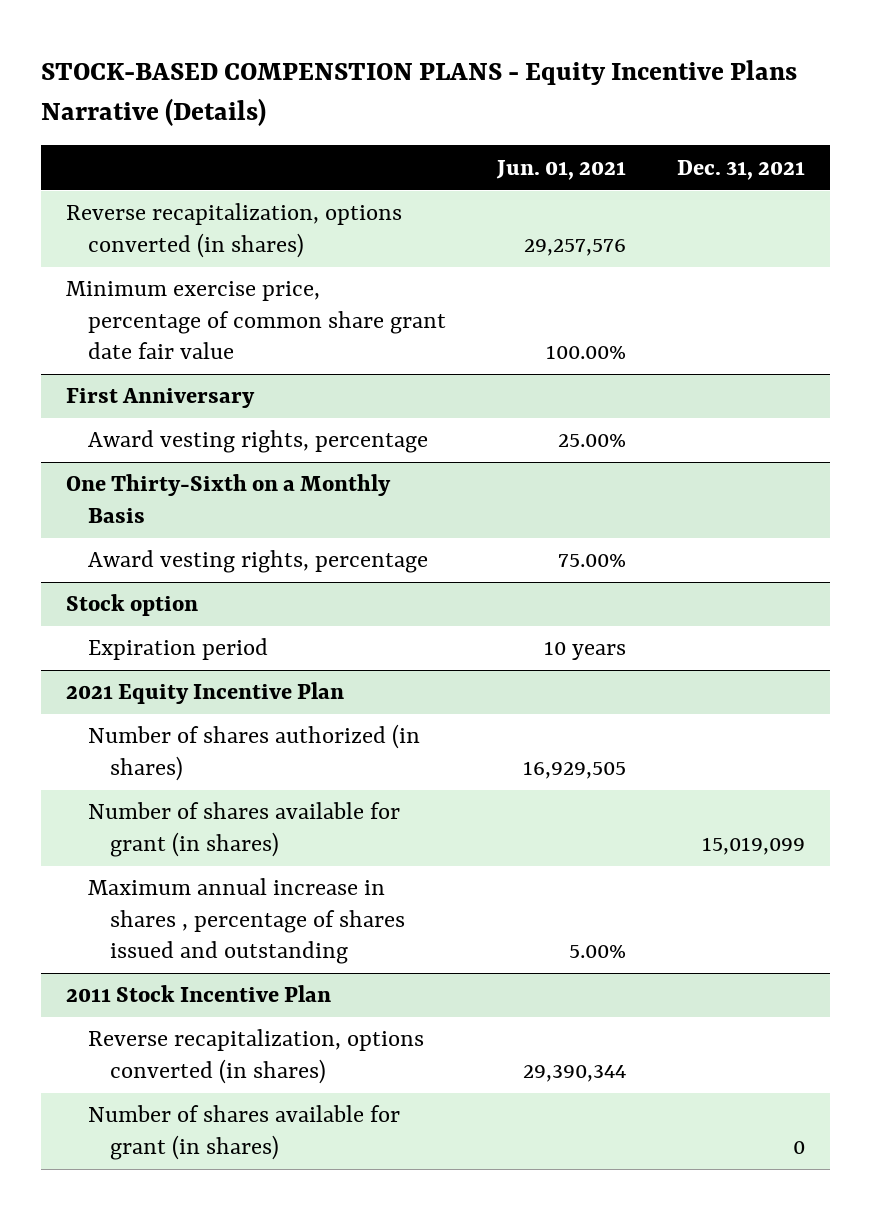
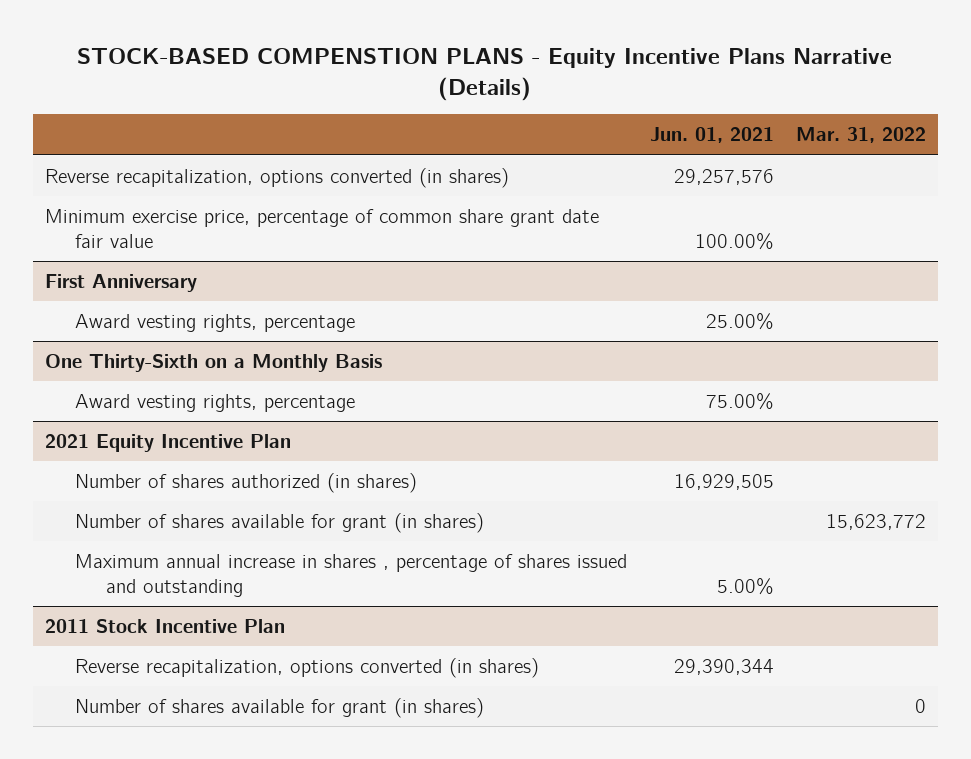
[676,159,805,180] Dec. 31, 2021 -> none
none -> [796,127,927,144] Mar. 31, 2022
[66,594,199,617] Stock option -> none
[88,638,269,661] Expiration period -> none

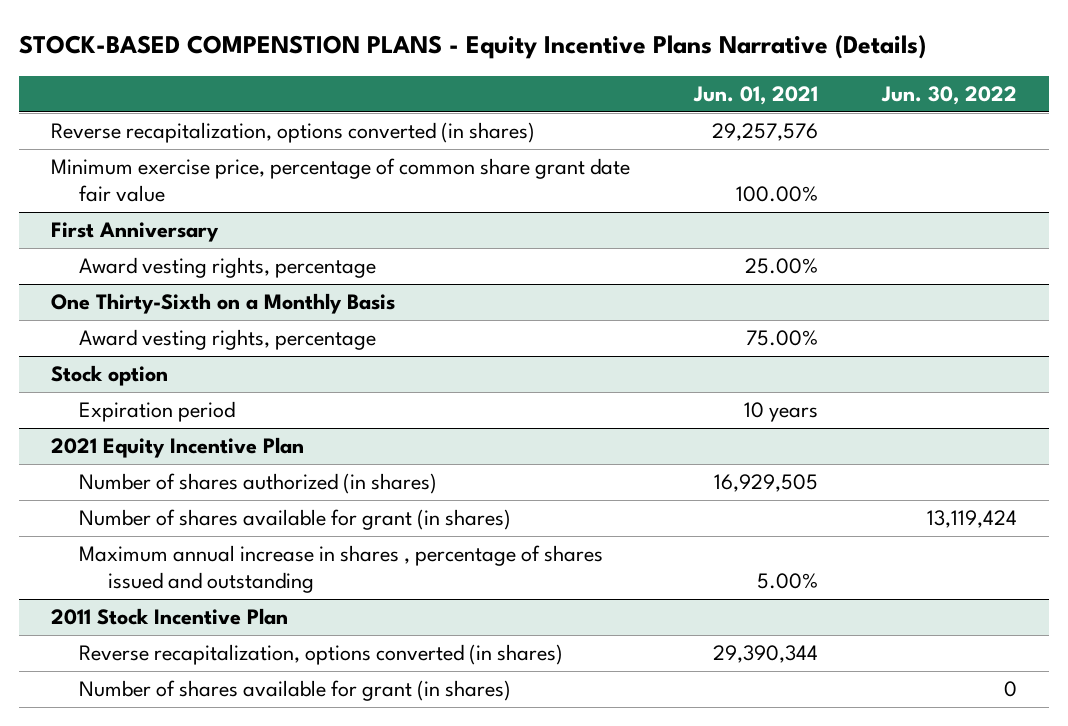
[796,127,927,144] Mar. 31, 2022 -> none
none -> [880,85,1017,105] Jun. 30, 2022
none -> [51,365,169,387] Stock option
none -> [79,401,236,423] Expiration period

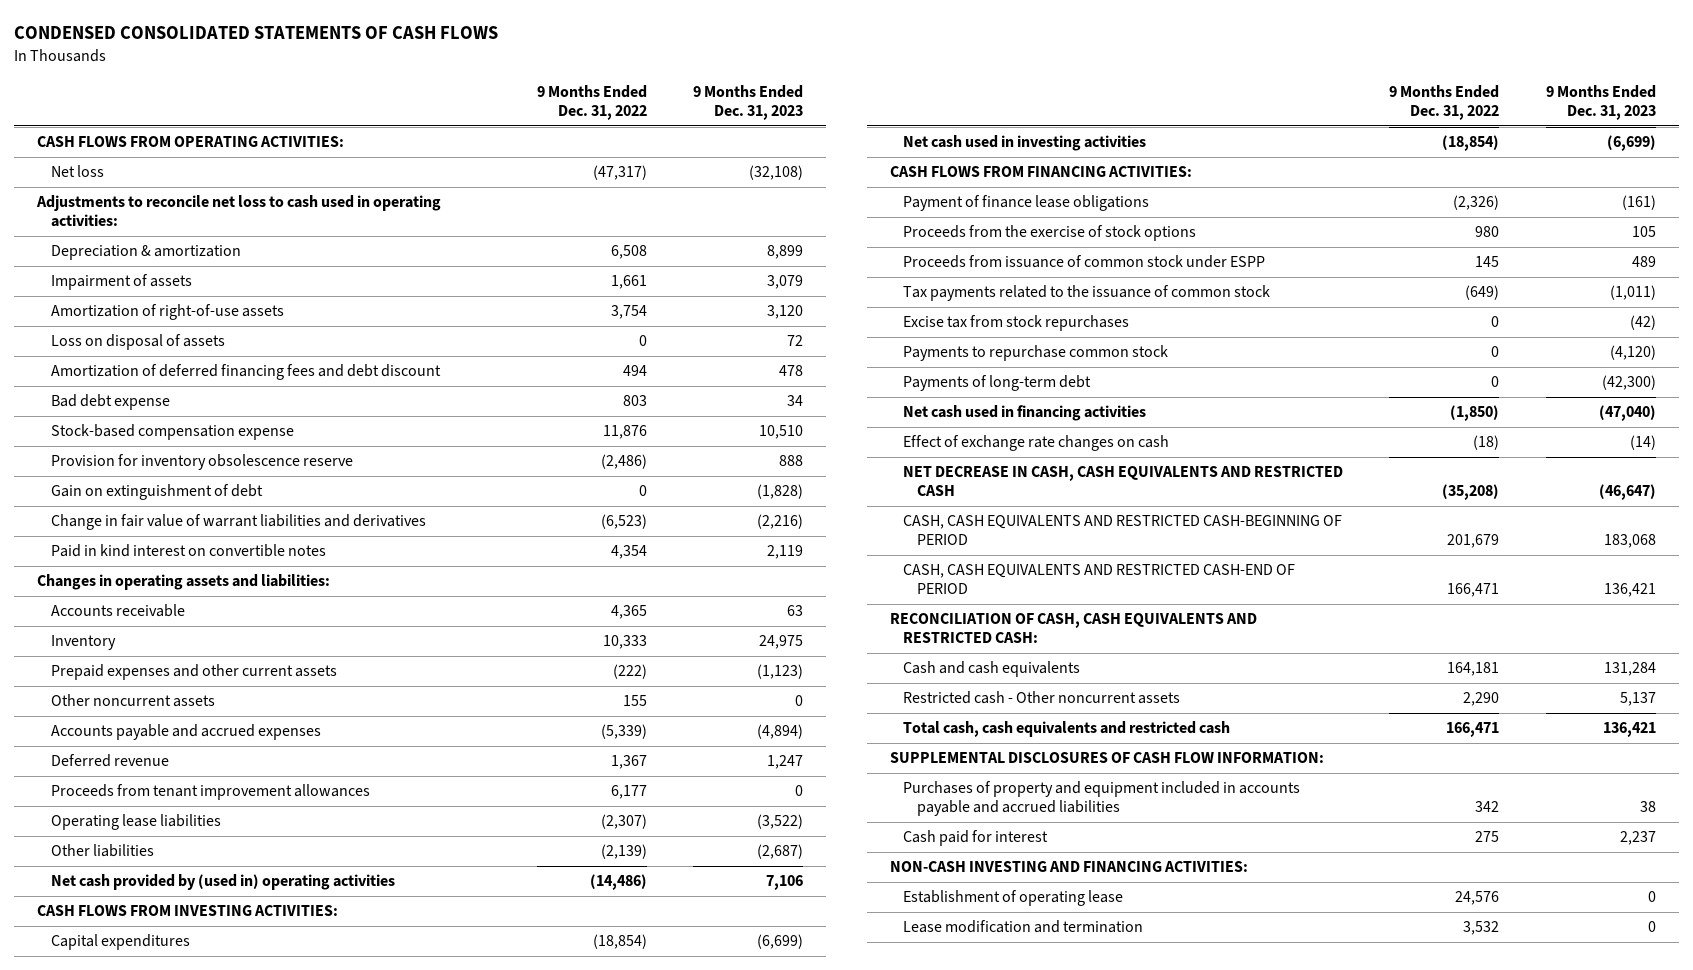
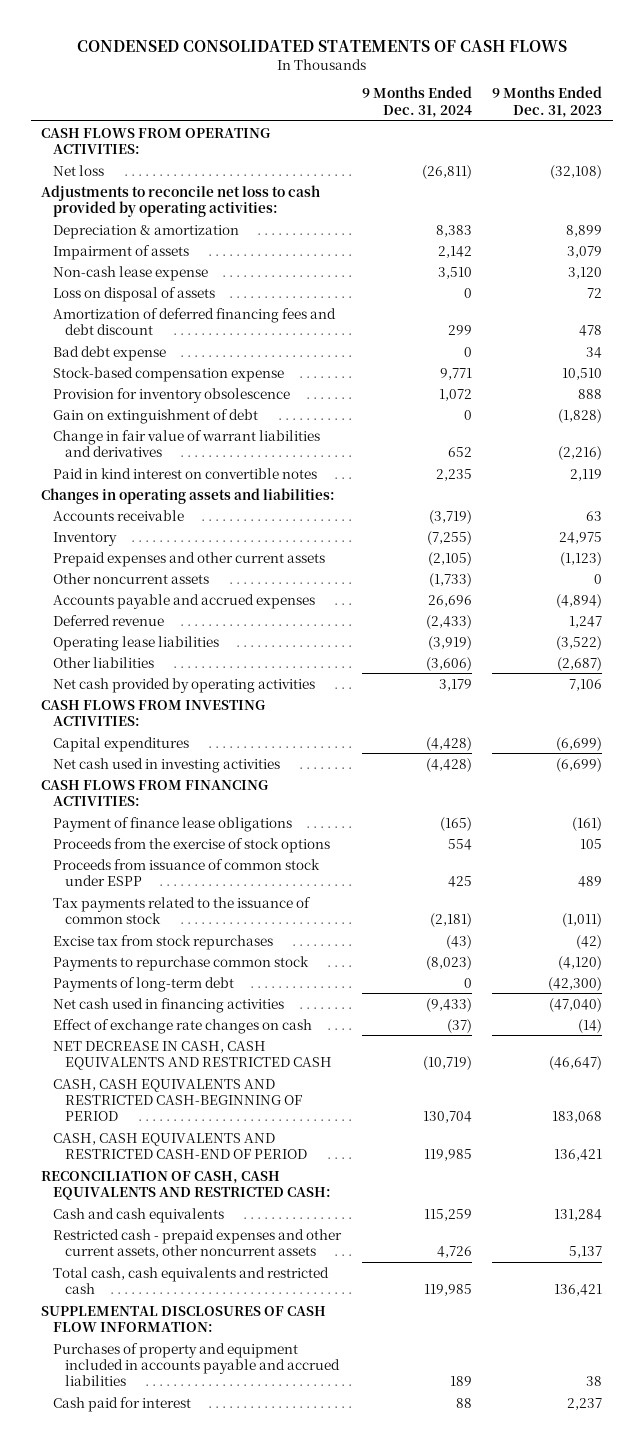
[536,85,647,121] 9 Months Ended Dec. 31, 2022 -> none
none -> [361,86,472,118] 9 Months Ended Dec. 31, 2024
[36,195,442,228] Adjustments to reconcile net loss to cash used in operating activities: -> [41,184,321,217] Adjustments to reconcile net loss to cash provided by operating activities:
[50,304,284,321] Amortization of right-of-use assets -> [53,265,209,281] Non-cash lease expense
[50,454,353,471] Provision for inventory obsolescence reserve -> [53,387,291,403] Provision for inventory obsolescence
[50,784,370,801] Proceeds from tenant improvement allowances -> none
[50,874,395,891] Net cash provided by (used in) operating activities -> [53,677,316,693] Net cash provided by operating activities
[903,691,1181,705] Restricted cash - Other noncurrent assets -> [53,1228,343,1258] Restricted cash - prepaid expenses and other current assets, other noncurrent assets
[889,861,1248,873] NON-CASH INVESTING AND FINANCING ACTIVITIES: -> none
[903,890,1124,907] Establishment of operating lease -> none
[903,920,1144,934] Lease modification and termination -> none

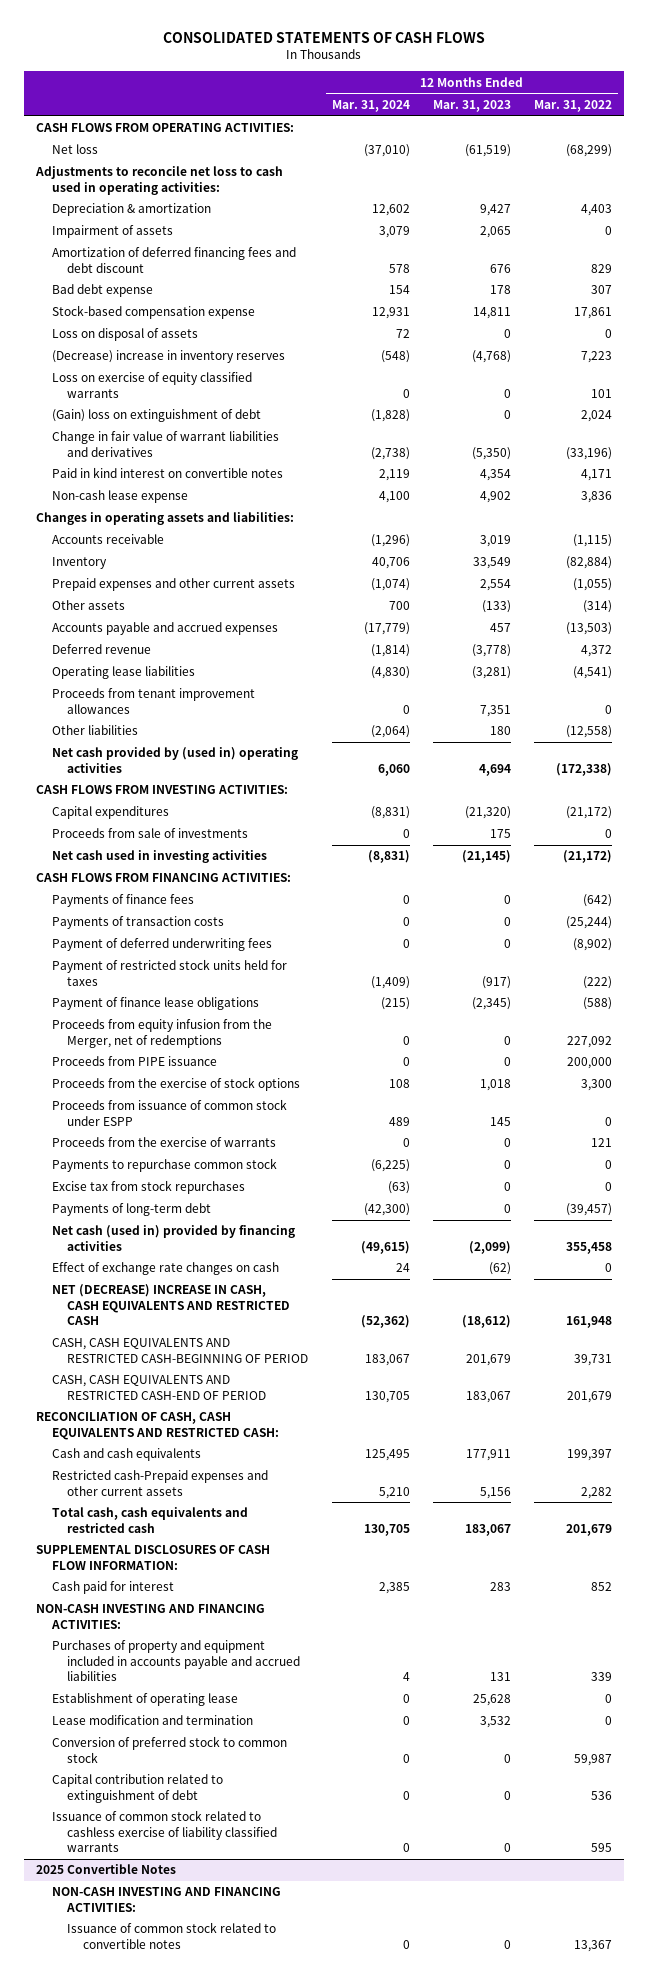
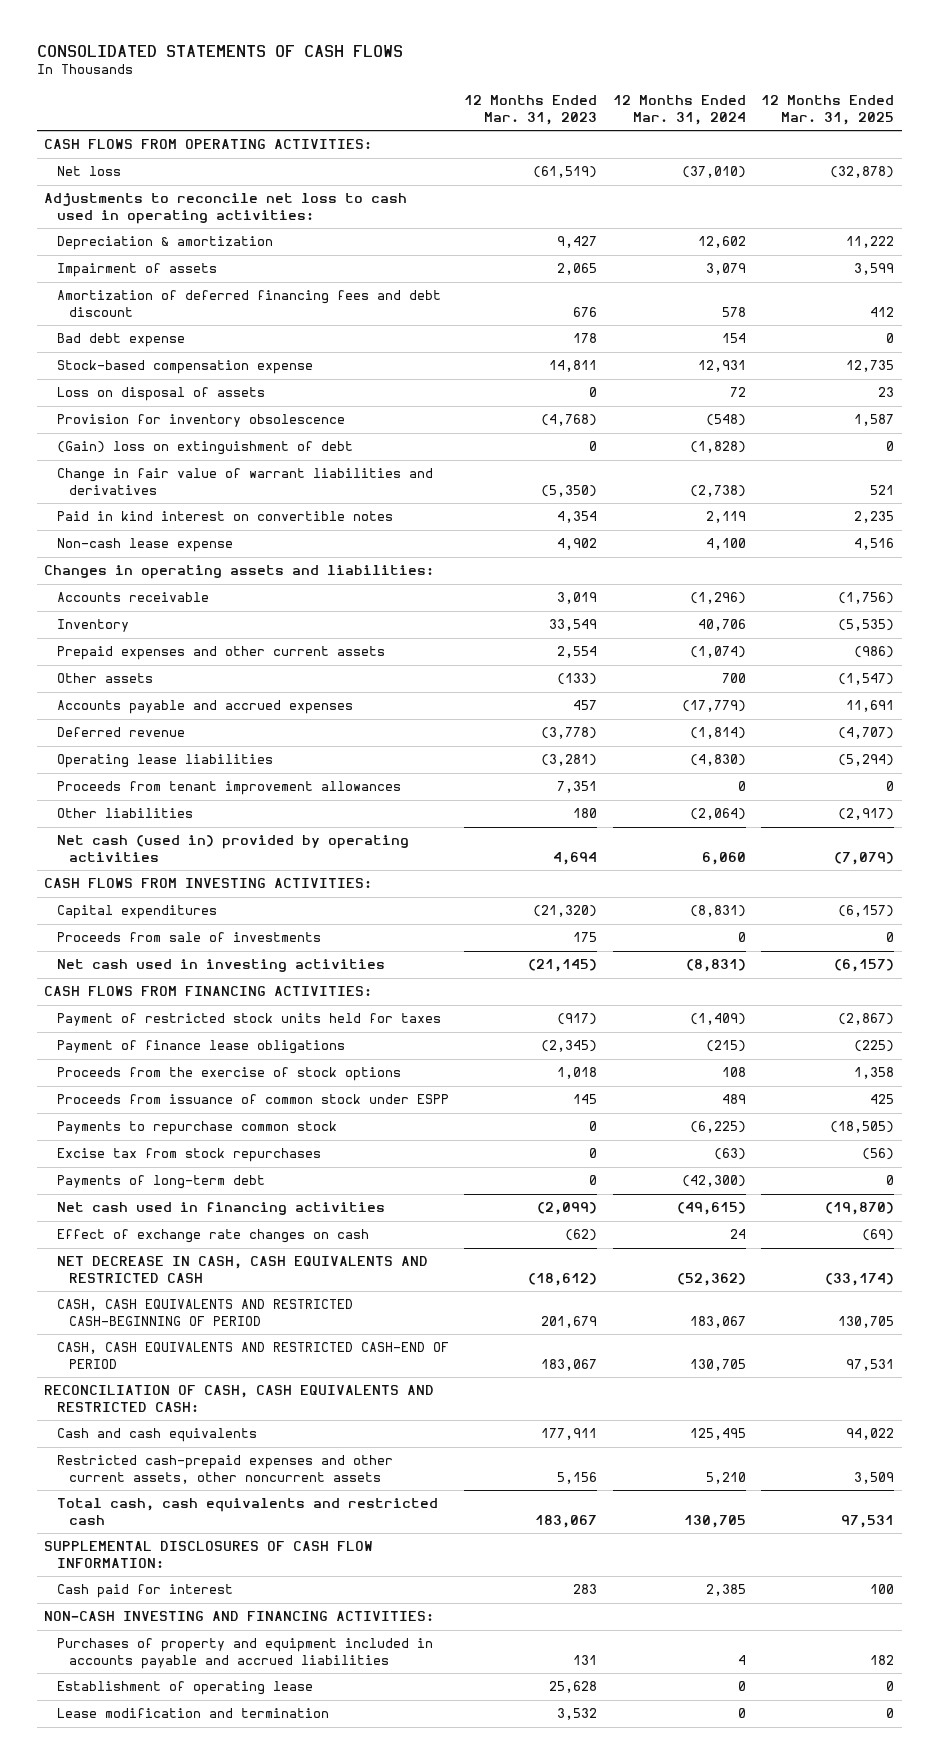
[534,100,613,113] Mar. 31, 2022 -> none
none -> [761,95,895,125] 12 Months Ended Mar. 31, 2025
[51,372,252,398] Loss on exercise of equity classified warrants -> none
[51,350,285,364] (Decrease) increase in inventory reserves -> [56,414,345,428] Provision for inventory obsolescence
[51,747,298,773] Net cash provided by (used in) operating activities -> [56,835,409,862] Net cash (used in) provided by operating activities
[51,894,194,908] Payments of finance fees -> none
[51,916,224,930] Payments of transaction costs -> none
[51,938,272,952] Payment of deferred underwriting fees -> none
[51,1019,272,1048] Proceeds from equity infusion from the Merger, net of redemptions -> none
[51,1056,217,1067] Proceeds from PIPE issuance -> none
[51,1137,276,1148] Proceeds from the exercise of warrants -> none
[51,1225,295,1251] Net cash (used in) provided by financing activities -> [56,1202,385,1216] Net cash used in financing activities
[51,1284,291,1326] NET (DECREASE) INCREASE IN CASH, CASH EQUIVALENTS AND RESTRICTED CASH -> [56,1256,428,1283] NET DECREASE IN CASH, CASH EQUIVALENTS AND RESTRICTED CASH
[51,1470,268,1496] Restricted cash-Prepaid expenses and other current assets -> [56,1455,393,1484] Restricted cash-prepaid expenses and other current assets, other noncurrent assets
[51,1736,287,1763] Conversion of preferred stock to common stock -> none
[51,1774,223,1803] Capital contribution related to extinguishment of debt -> none
[51,1810,278,1853] Issuance of common stock related to cashless exercise of liability classified warrants -> none
[36,1864,177,1875] 2025 Convertible Notes -> none
[51,1887,281,1912] NON-CASH INVESTING AND FINANCING ACTIVITIES: -> none
[67,1922,277,1949] Issuance of common stock related to convertible notes -> none

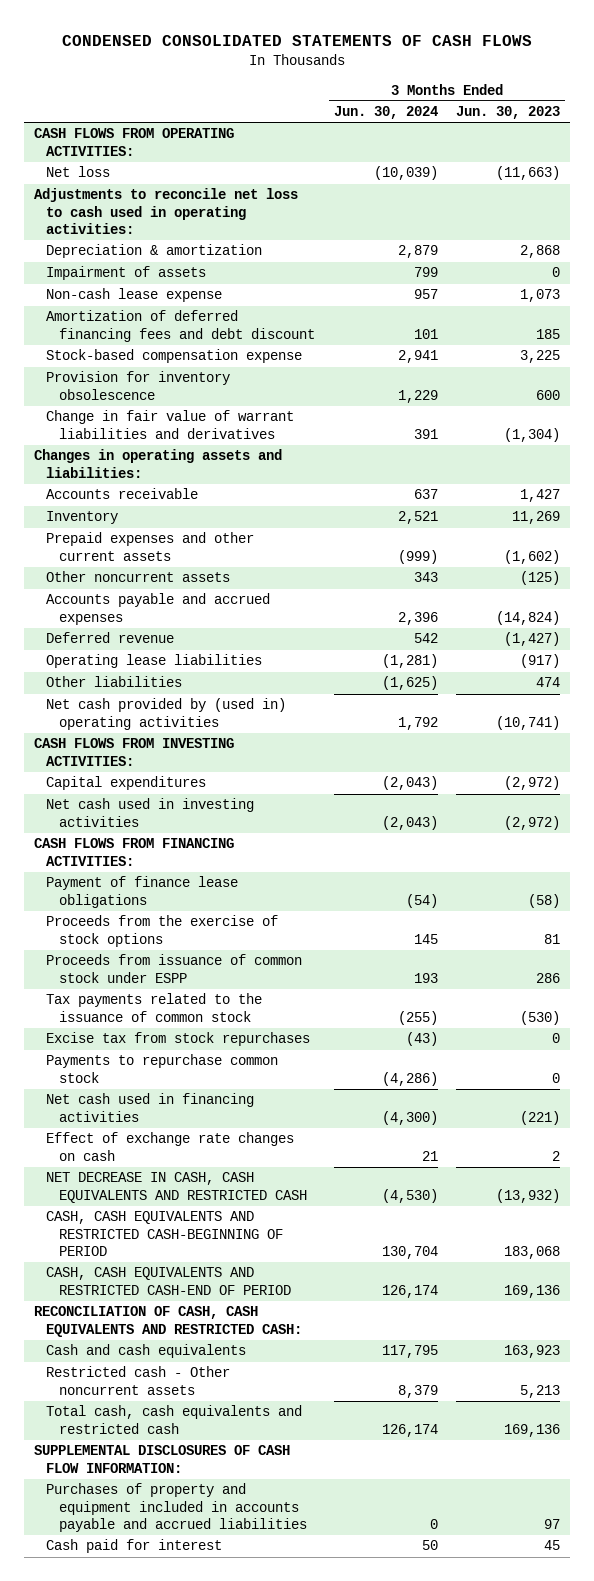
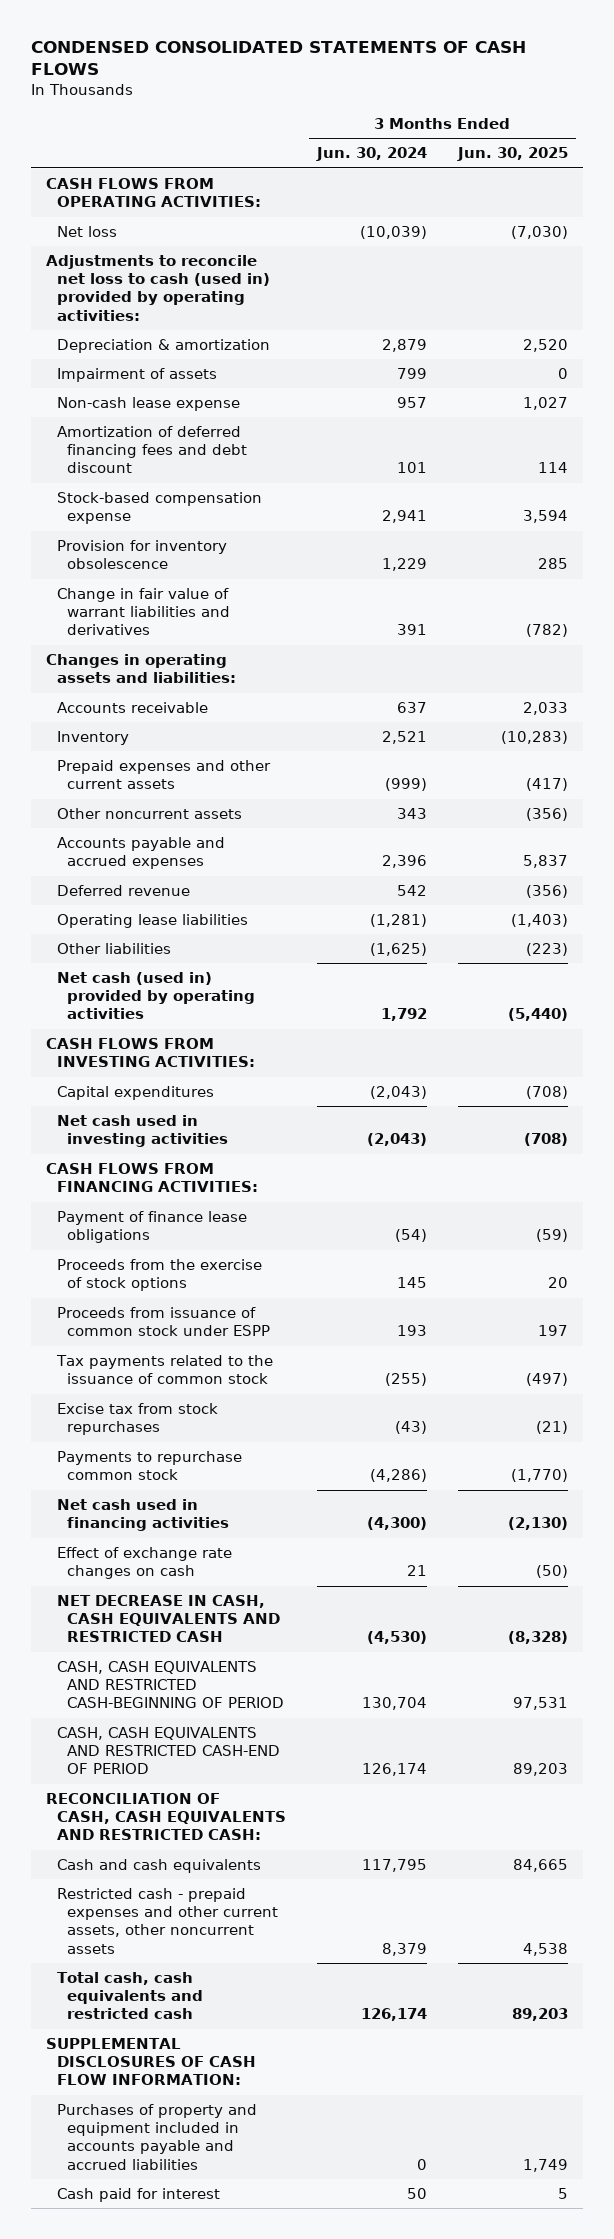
[456,106,561,120] Jun. 30, 2023 -> none
none -> [456,147,568,162] Jun. 30, 2025
[33,188,298,234] Adjustments to reconcile net loss to cash used in operating activities: -> [46,254,270,321] Adjustments to reconcile net loss to cash (used in) provided by operating activities:
[46,698,287,730] Net cash provided by (used in) operating activities -> [56,971,255,1020] Net cash (used in) provided by operating activities
[46,1366,231,1395] Restricted cash - Other noncurrent assets -> [56,1887,278,1954] Restricted cash - prepaid expenses and other current assets, other noncurrent assets

